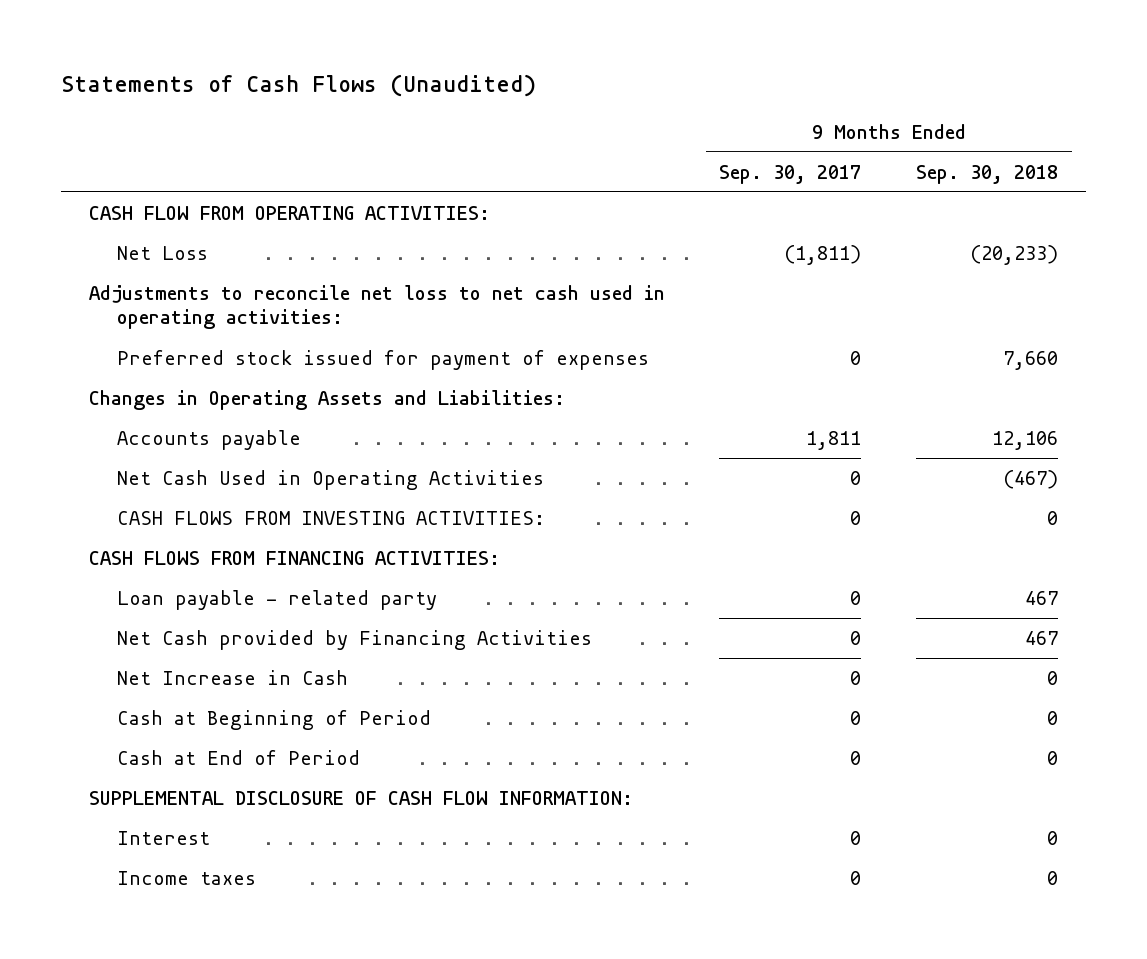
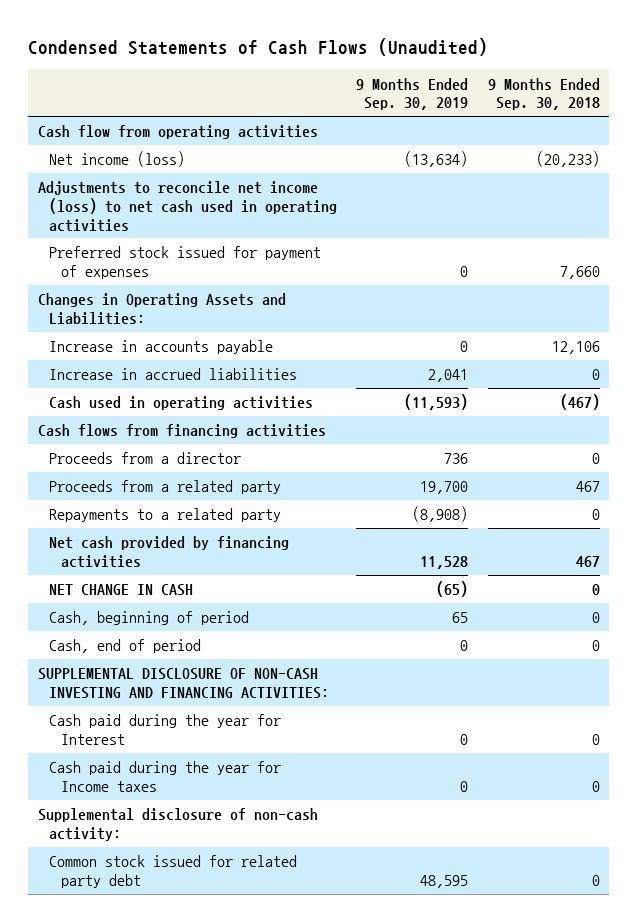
[61,74,537,98] Statements of Cash Flows (Unaudited) -> [28,38,489,57] Condensed Statements of Cash Flows (Unaudited)
[719,164,862,184] Sep. 30, 2017 -> none
none -> [356,77,469,111] 9 Months Ended Sep. 30, 2019
[88,205,490,220] CASH FLOW FROM OPERATING ACTIVITIES: -> [37,125,318,140] Cash flow from operating activities
[116,245,208,260] Net Loss -> [49,151,186,168] Net income (loss)
[88,284,665,330] Adjustments to reconcile net loss to net cash used in operating activities: -> [37,181,338,232] Adjustments to reconcile net income (loss) to net cash used in operating activities
[116,510,545,525] CASH FLOWS FROM INVESTING ACTIVITIES: -> none
[116,429,301,450] Accounts payable -> [49,340,274,355] Increase in accounts payable
none -> [49,368,298,381] Increase in accrued liabilities
[116,469,544,490] Net Cash Used in Operating Activities -> [49,396,314,411] Cash used in operating activities
[88,550,500,565] CASH FLOWS FROM FINANCING ACTIVITIES: -> [37,424,326,439] Cash flows from financing activities
none -> [49,452,242,465] Proceeds from a director
[116,589,437,610] Loan payable - related party -> [49,480,282,495] Proceeds from a related party
none -> [49,508,282,523] Repayments to a related party
[116,629,592,650] Net Cash provided by Financing Activities -> [49,536,290,568] Net cash provided by financing activities
[116,669,348,685] Net Increase in Cash -> [49,584,194,597] NET CHANGE IN CASH
[116,709,431,730] Cash at Beginning of Period -> [49,611,250,626] Cash, beginning of period
[116,749,360,765] Cash at End of Period -> [49,639,202,654] Cash, end of period
[88,790,633,805] SUPPLEMENTAL DISCLOSURE OF CASH FLOW INFORMATION: -> [37,668,330,699] SUPPLEMENTAL DISCLOSURE OF NON-CASH INVESTING AND FINANCING ACTIVITIES:
[116,830,210,845] Interest -> [49,714,282,745] Cash paid during the year for Interest
[116,870,256,885] Income taxes -> [49,761,282,792] Cash paid during the year for Income taxes
none -> [37,808,318,841] Supplemental disclosure of non-cash activity:
none -> [49,855,298,888] Common stock issued for related party debt

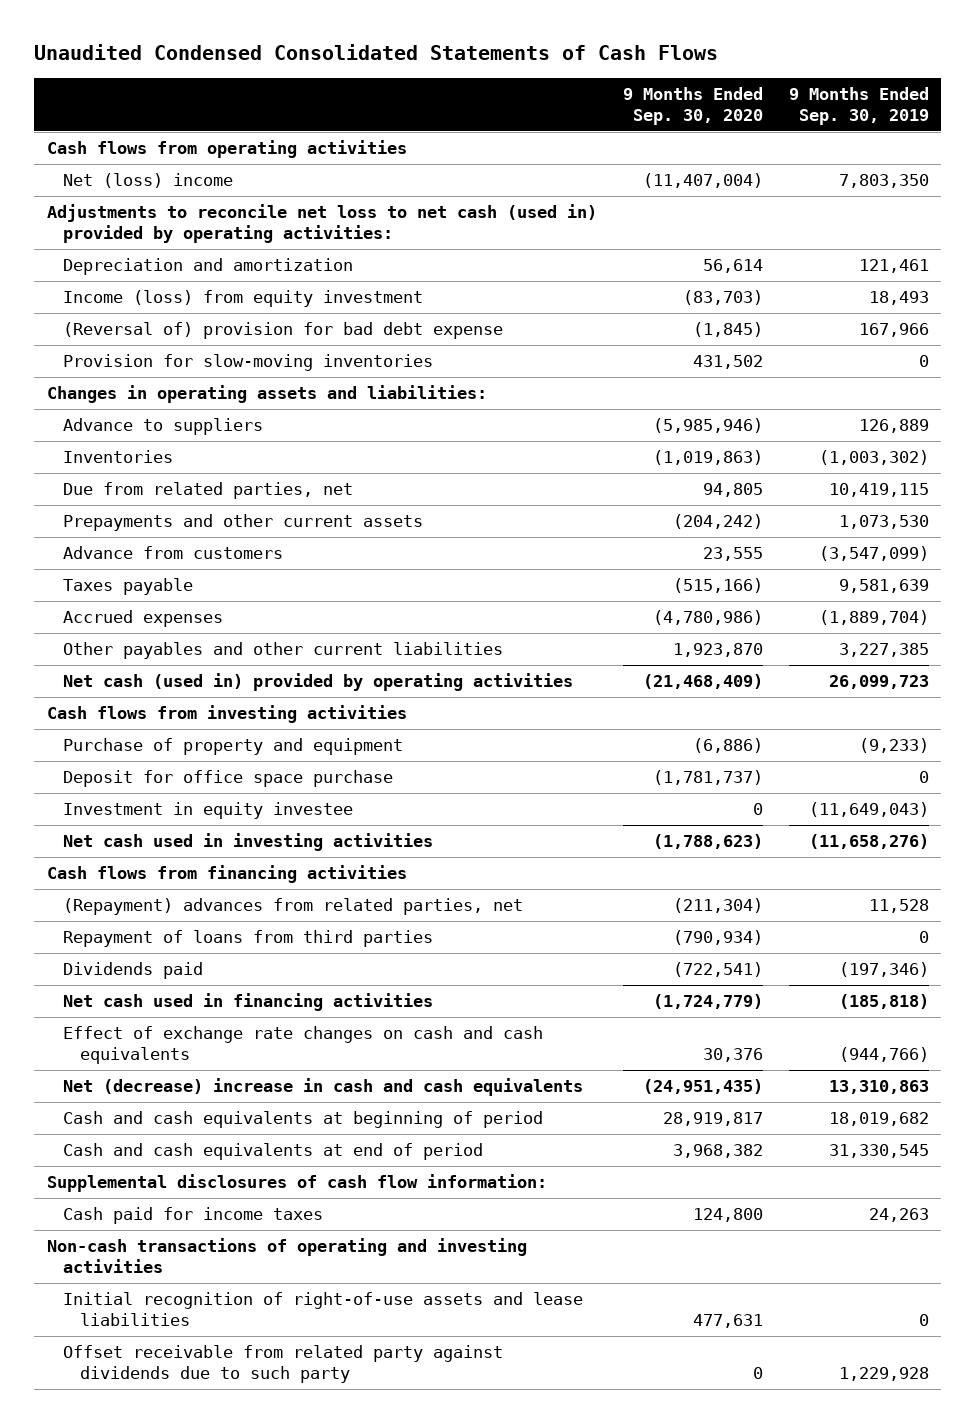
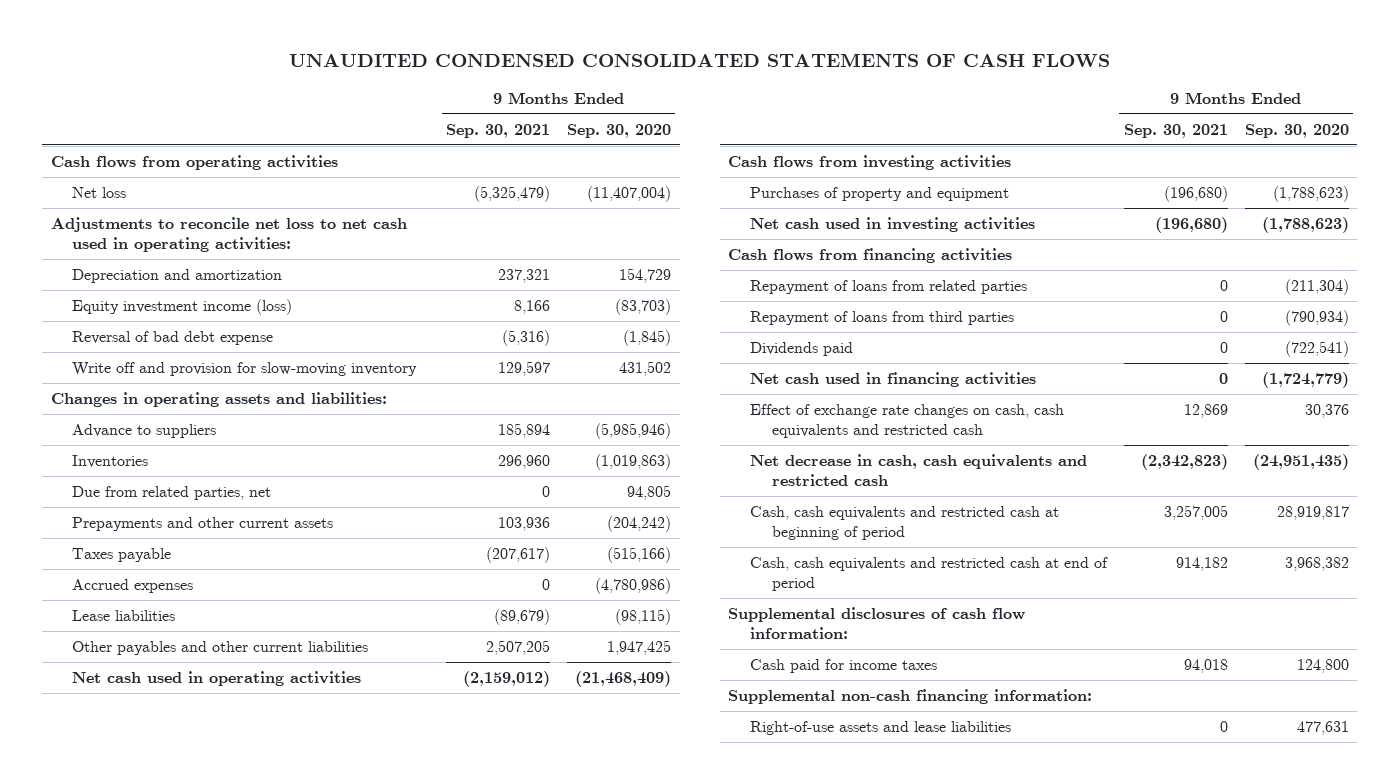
[33,44,718,61] Unaudited Condensed Consolidated Statements of Cash Flows -> [288,52,1110,67] UNAUDITED CONDENSED CONSOLIDATED STATEMENTS OF CASH FLOWS
[788,87,929,125] 9 Months Ended Sep. 30, 2019 -> none
none -> [446,123,551,138] Sep. 30, 2021
[63,173,234,189] Net (loss) income -> [72,186,127,198] Net loss
[46,204,597,244] Adjustments to reconcile net loss to net cash (used in) provided by operating activities: -> [50,216,407,253] Adjustments to reconcile net loss to net cash used in operating activities:
[702,259,763,274] 56,614 -> [619,267,672,283] 154,729
[63,290,424,308] Income (loss) from equity investment -> [72,298,293,315] Equity investment income (loss)
[63,322,504,340] (Reversal of) provision for bad debt expense -> [72,330,274,345] Reversal of bad debt expense
[63,354,434,372] Provision for slow-moving inventories -> [72,361,418,376] Write off and provision for slow-moving inventory
[63,546,284,560] Advance from customers -> none
none -> [72,609,176,621] Lease liabilities
[672,643,763,658] 1,923,870 -> [607,639,672,655] 1,947,425
[63,673,574,692] Net cash (used in) provided by operating activities -> [72,670,362,686] Net cash used in operating activities
[63,770,394,788] Deposit for office space purchase -> none
[63,802,354,820] Investment in equity investee -> none
[63,738,404,756] Purchase of property and equipment -> [749,186,1009,201] Purchases of property and equipment
[692,738,763,754] (6,886) -> [1272,185,1349,202] (1,788,623)
[63,898,524,916] (Repayment) advances from related parties, net -> [749,279,1027,294] Repayment of loans from related parties
[63,1026,544,1065] Effect of exchange rate changes on cash and cash equivalents -> [749,403,1064,439] Effect of exchange rate changes on cash, cash equivalents and restricted cash
[63,1078,584,1097] Net (decrease) increase in cash and cash equivalents -> [749,453,1087,487] Net decrease in cash, cash equivalents and restricted cash
[63,1111,544,1129] Cash and cash equivalents at beginning of period -> [749,505,1059,541] Cash, cash equivalents and restricted cash at beginning of period
[63,1143,484,1161] Cash and cash equivalents at end of period -> [749,556,1108,592] Cash, cash equivalents and restricted cash at end of period
[63,1345,504,1384] Offset receivable from related party against dividends due to such party -> none
[46,1238,527,1274] Non-cash transactions of operating and investing activities -> [727,688,1092,704] Supplemental non-cash financing information:
[63,1292,584,1327] Initial recognition of right-of-use assets and lease liabilities -> [749,720,1011,735] Right-of-use assets and lease liabilities

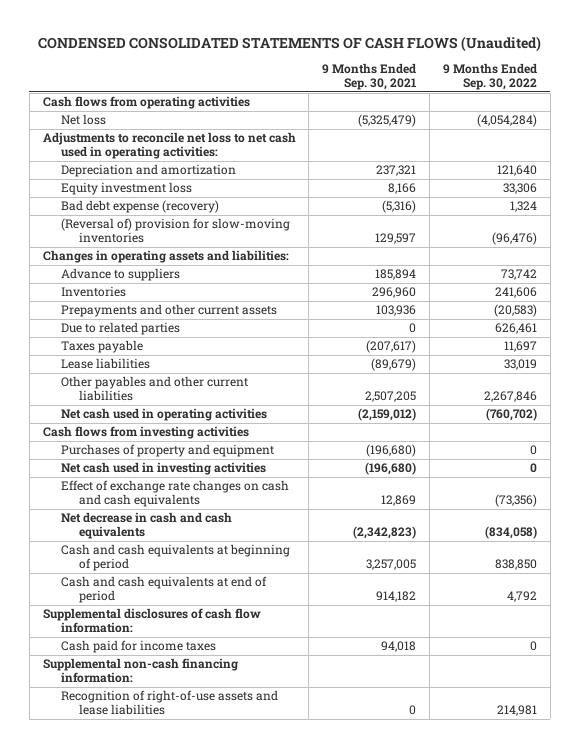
[288,52,1110,67] UNAUDITED CONDENSED CONSOLIDATED STATEMENTS OF CASH FLOWS -> [37,35,541,52] CONDENSED CONSOLIDATED STATEMENTS OF CASH FLOWS (Unaudited)
[567,123,672,138] Sep. 30, 2020 -> none
none -> [442,62,537,91] 9 Months Ended Sep. 30, 2022
[72,298,293,315] Equity investment income (loss) -> [60,182,192,196] Equity investment loss
[72,330,274,345] Reversal of bad debt expense -> [60,200,219,214] Bad debt expense (recovery)
[72,361,418,376] Write off and provision for slow-moving inventory -> [60,218,290,244] (Reversal of) provision for slow-moving inventories
[72,485,272,500] Due from related parties, net -> none
none -> [60,322,180,336] Due to related parties
[72,578,194,593] Accrued expenses -> none
[727,247,1012,263] Cash flows from financing activities -> none
[749,279,1027,294] Repayment of loans from related parties -> none
[749,310,1014,325] Repayment of loans from third parties -> none
[749,341,853,356] Dividends paid -> none
[749,371,1036,387] Net cash used in financing activities -> none
[749,403,1064,439] Effect of exchange rate changes on cash, cash equivalents and restricted cash -> [60,480,289,508] Effect of exchange rate changes on cash and cash equivalents
[749,453,1087,487] Net decrease in cash, cash equivalents and restricted cash -> [60,512,232,540] Net decrease in cash and cash equivalents
[749,505,1059,541] Cash, cash equivalents and restricted cash at beginning of period -> [60,544,290,572] Cash and cash equivalents at beginning of period
[749,556,1108,592] Cash, cash equivalents and restricted cash at end of period -> [60,576,267,604] Cash and cash equivalents at end of period
[749,720,1011,735] Right-of-use assets and lease liabilities -> [60,690,278,716] Recognition of right-of-use assets and lease liabilities

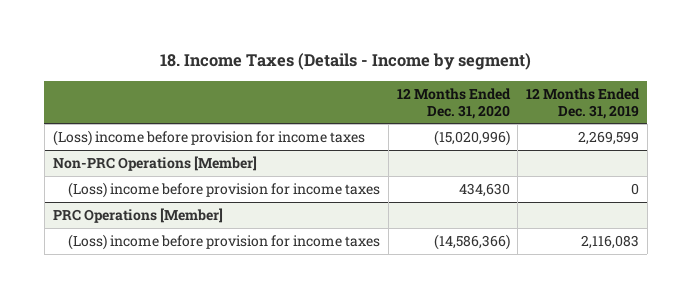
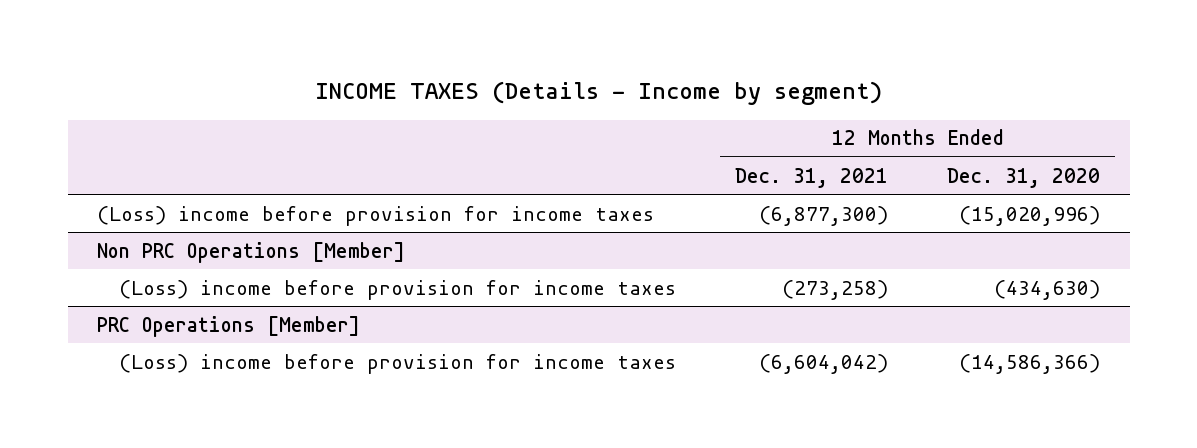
[159,53,531,71] 18. Income Taxes (Details - Income by segment) -> [314,81,882,106] INCOME TAXES (Details - Income by segment)
[525,87,640,119] 12 Months Ended Dec. 31, 2019 -> none
none -> [734,167,888,188] Dec. 31, 2021
[52,155,257,171] Non-PRC Operations [Member] -> [97,241,406,263] Non PRC Operations [Member]
[458,182,510,197] 434,630 -> [994,279,1101,300] (434,630)

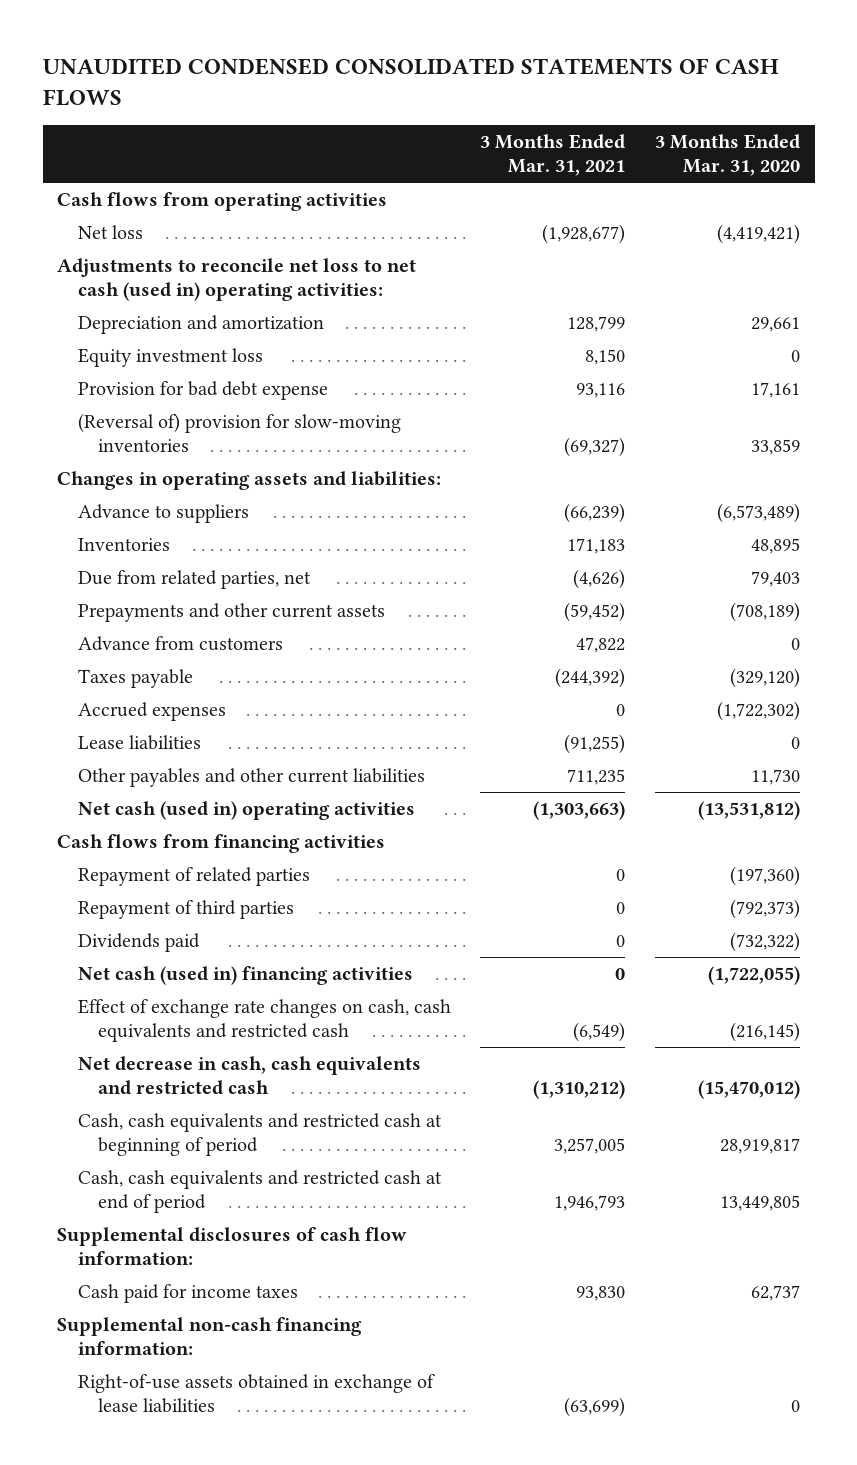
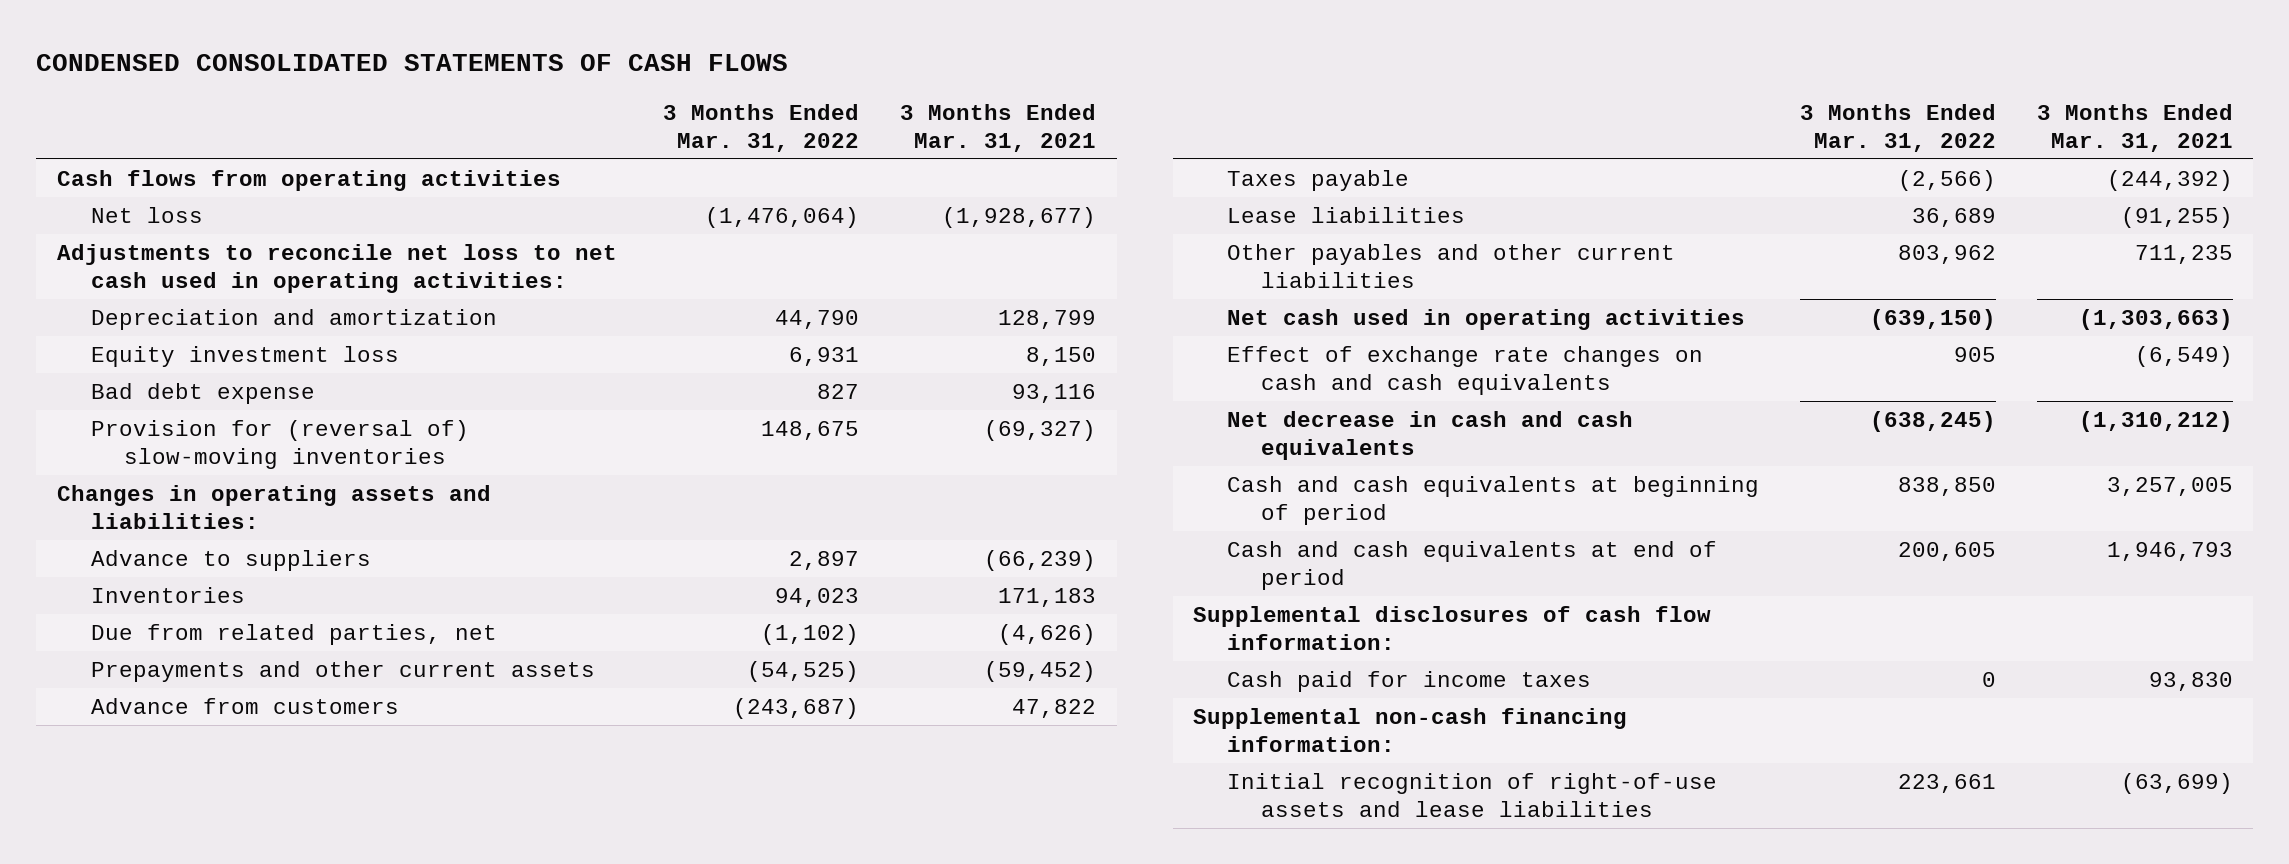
[42,57,779,107] UNAUDITED CONDENSED CONSOLIDATED STATEMENTS OF CASH FLOWS -> [36,54,789,72] CONDENSED CONSOLIDATED STATEMENTS OF CASH FLOWS
[654,134,800,177] 3 Months Ended Mar. 31, 2020 -> none
none -> [663,103,860,152] 3 Months Ended Mar. 31, 2022
[57,257,417,301] Adjustments to reconcile net loss to net cash (used in) operating activities: -> [56,243,617,294] Adjustments to reconcile net loss to net cash used in operating activities:
[77,380,328,400] Provision for bad debt expense -> [90,382,315,404] Bad debt expense
[77,412,401,452] (Reversal of) provision for slow-moving inventories -> [90,419,469,470] Provision for (reversal of) slow-moving inventories
[77,701,226,721] Accrued expenses -> none
[57,833,386,853] Cash flows from financing activities -> none
[77,866,310,886] Repayment of related parties -> none
[77,899,294,919] Repayment of third parties -> none
[77,932,200,952] Dividends paid -> none
[77,965,413,985] Net cash (used in) financing activities -> none
[77,800,415,820] Net cash (used in) operating activities -> [1227,308,1746,330] Net cash used in operating activities
[77,998,451,1042] Effect of exchange rate changes on cash, cash equivalents and restricted cash -> [1227,345,1704,396] Effect of exchange rate changes on cash and cash equivalents
[77,1055,421,1095] Net decrease in cash, cash equivalents and restricted cash -> [1227,410,1634,461] Net decrease in cash and cash equivalents
[77,1112,442,1156] Cash, cash equivalents and restricted cash at beginning of period -> [1227,475,1760,526] Cash and cash equivalents at beginning of period
[77,1169,442,1213] Cash, cash equivalents and restricted cash at end of period -> [1227,540,1718,591] Cash and cash equivalents at end of period
[77,1373,435,1413] Right-of-use assets obtained in exchange of lease liabilities -> [1227,772,1718,818] Initial recognition of right-of-use assets and lease liabilities

